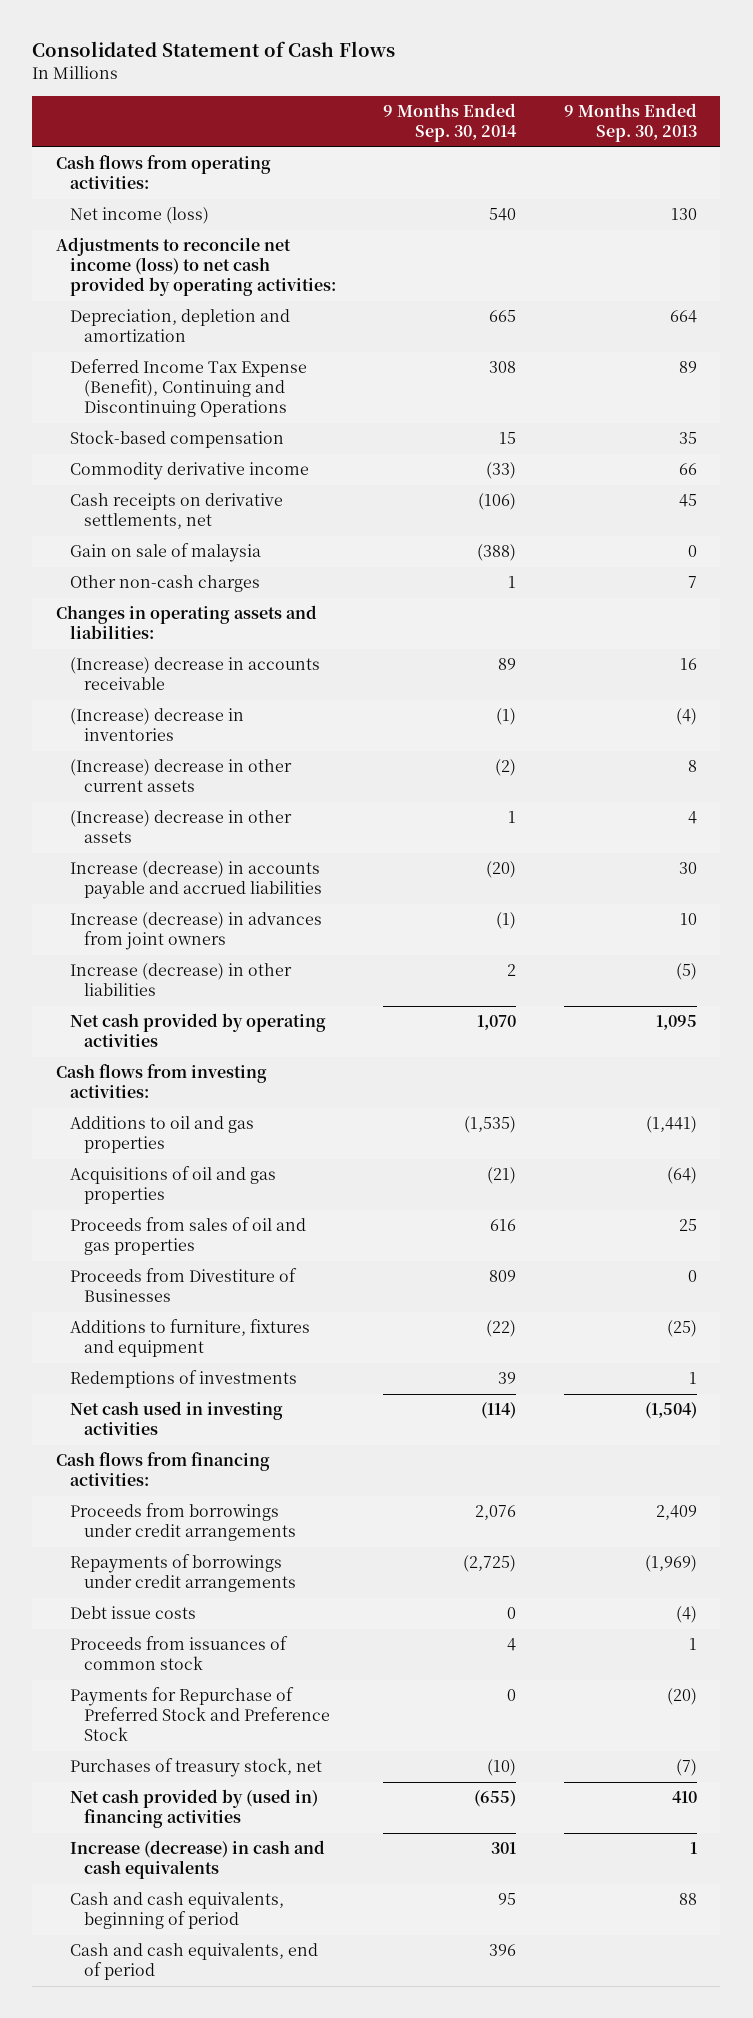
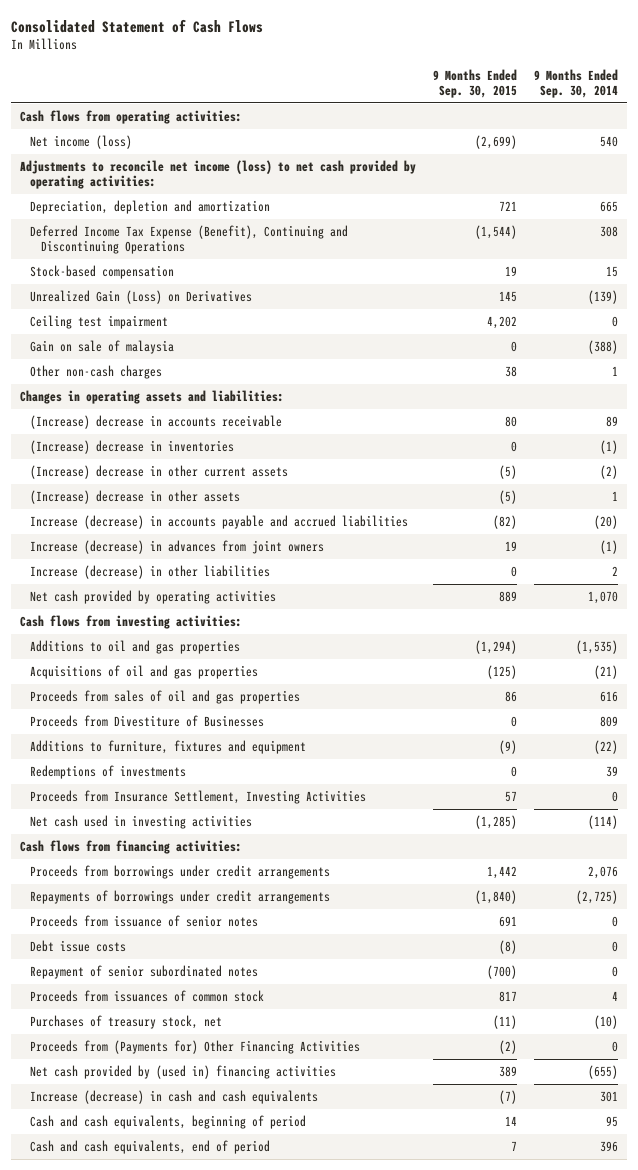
[563,103,697,142] 9 Months Ended Sep. 30, 2013 -> none
none -> [433,68,518,98] 9 Months Ended Sep. 30, 2015
[70,462,310,481] Commodity derivative income -> none
[70,493,284,530] Cash receipts on derivative settlements, net -> none
none -> [30,290,253,305] Unrealized Gain (Loss) on Derivatives
none -> [30,315,169,330] Ceiling test impairment
none -> [30,790,367,805] Proceeds from Insurance Settlement, Investing Activities
none -> [30,915,259,928] Proceeds from issuance of senior notes
none -> [30,965,259,980] Repayment of senior subordinated notes
[70,1687,330,1742] Payments for Repurchase of Preferred Stock and Preference Stock -> none
none -> [30,1040,361,1055] Proceeds from (Payments for) Other Financing Activities

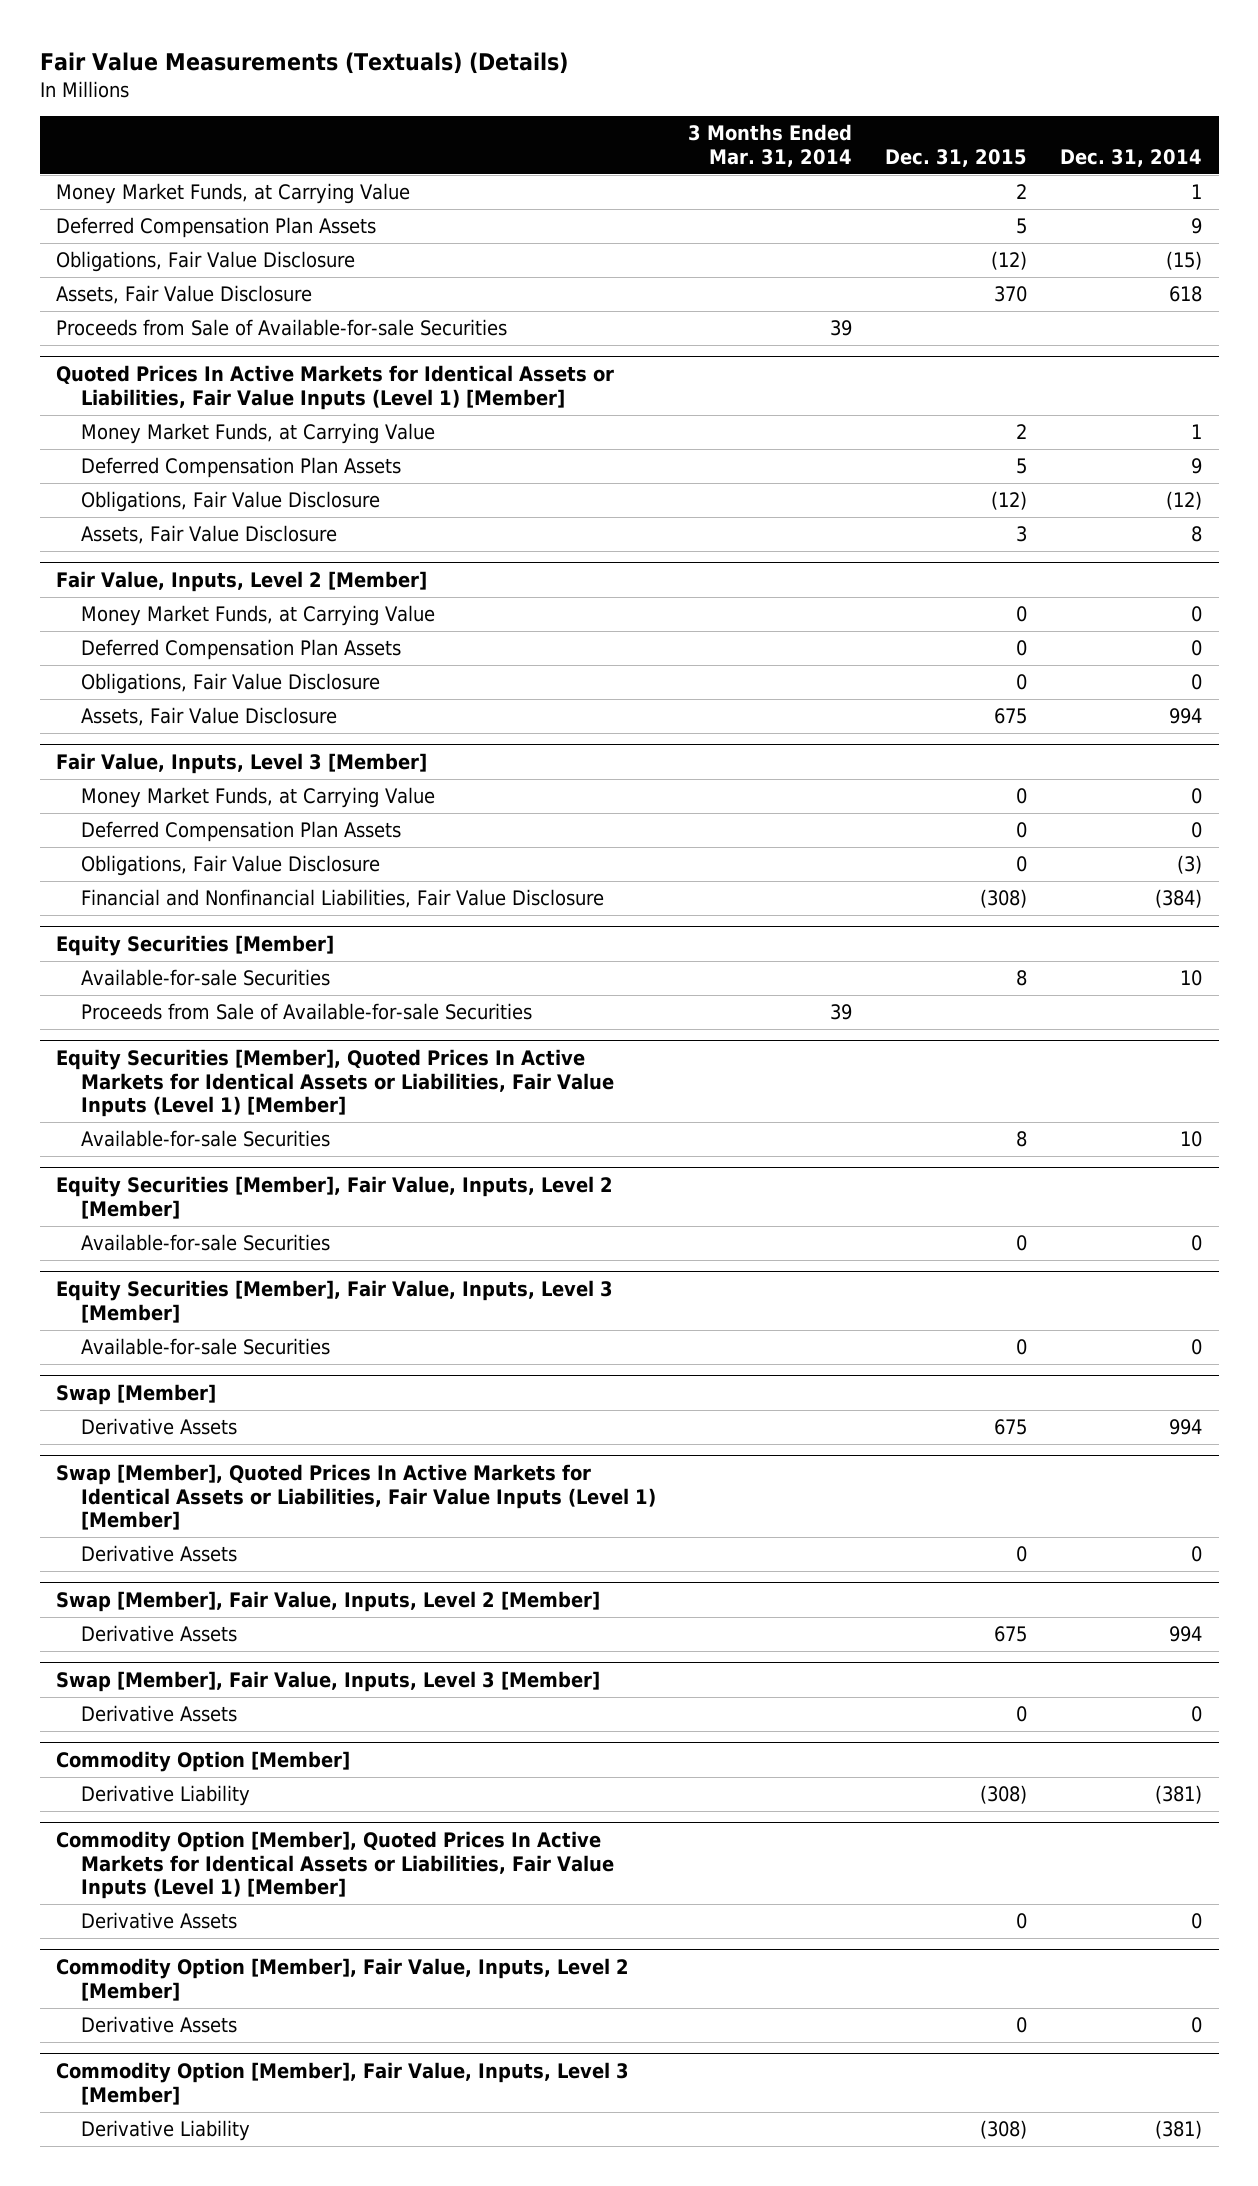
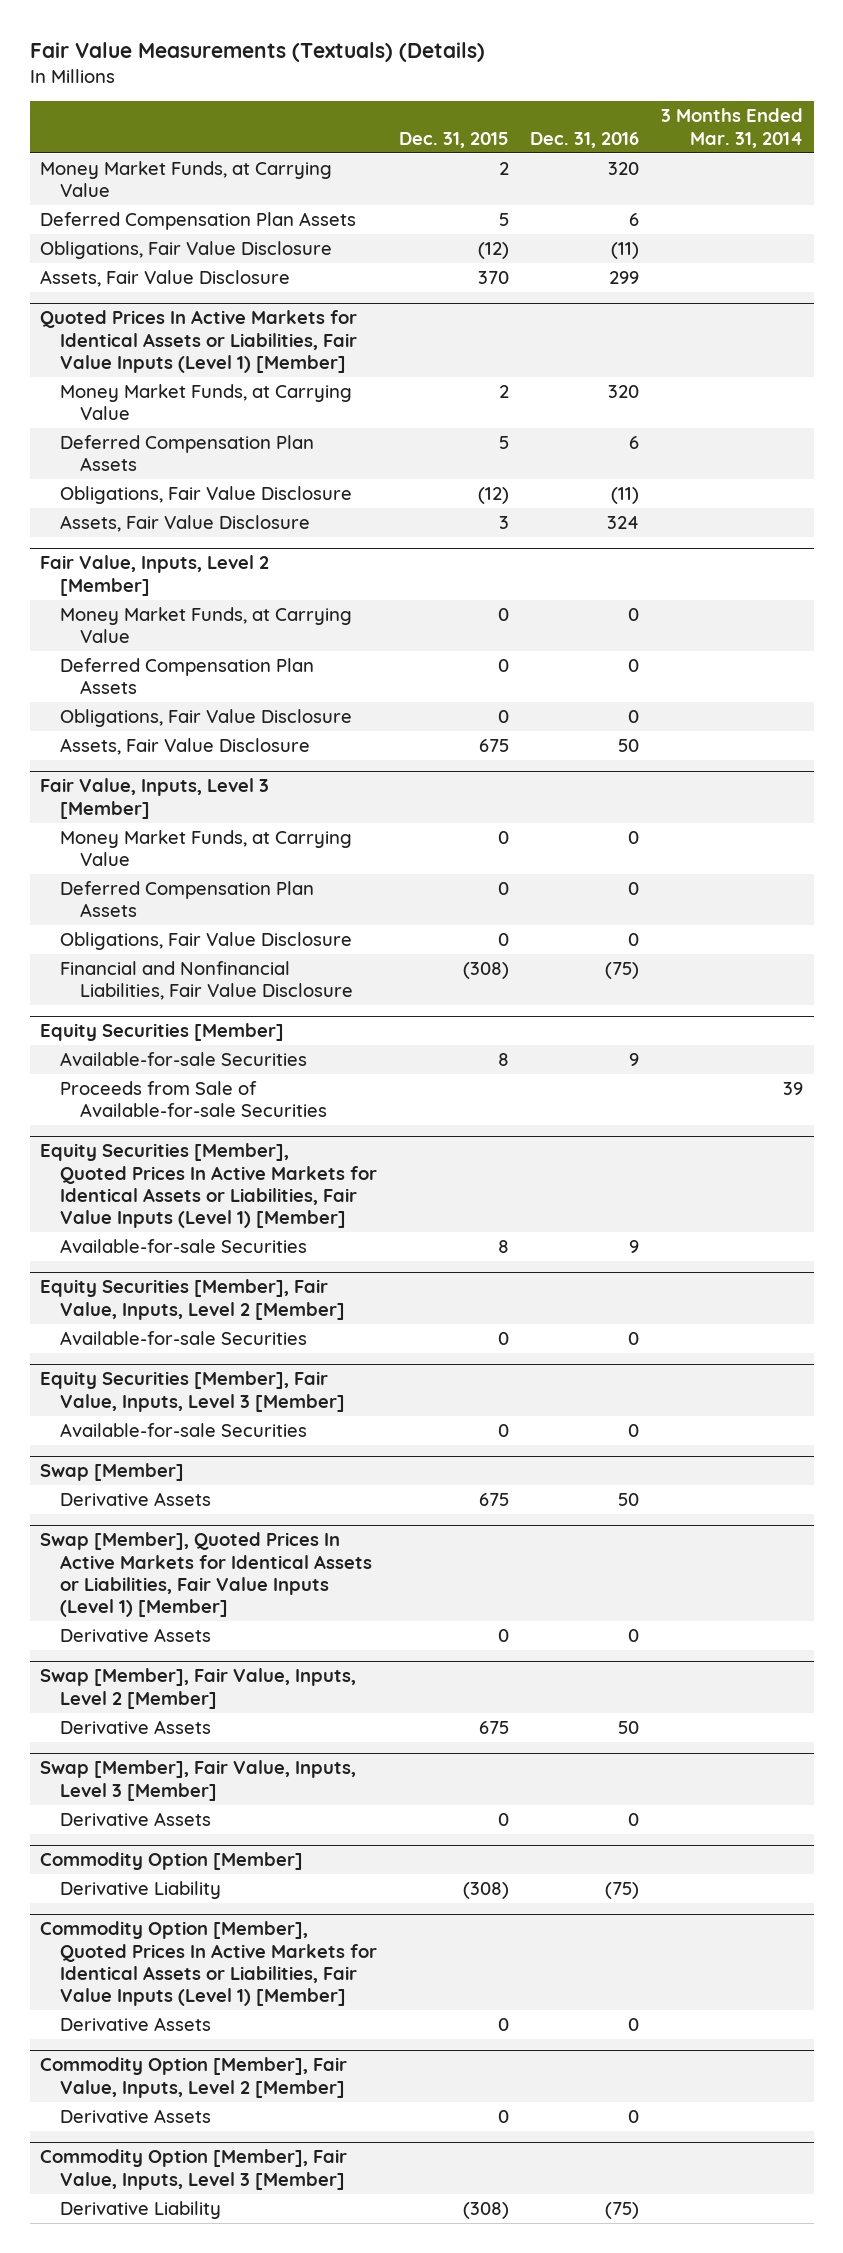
[1060,148,1203,167] Dec. 31, 2014 -> none
none -> [530,131,640,148] Dec. 31, 2016
[56,319,508,337] Proceeds from Sale of Available-for-sale Securities -> none

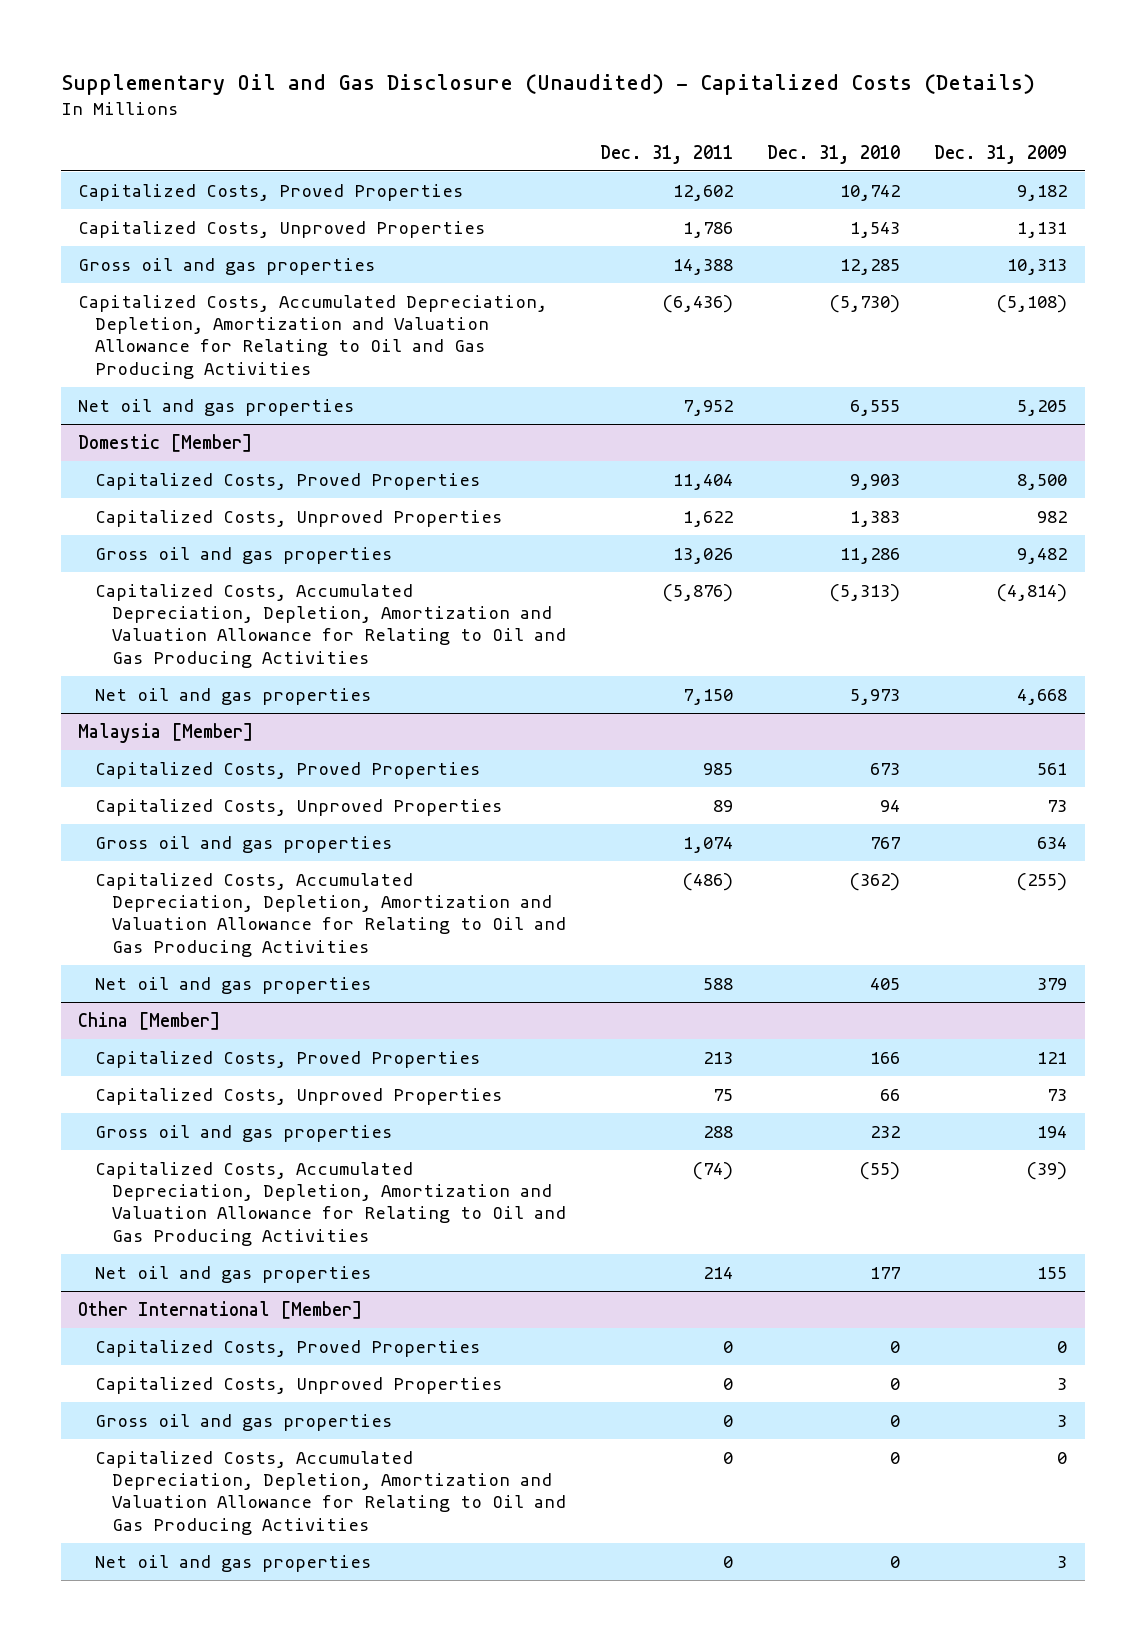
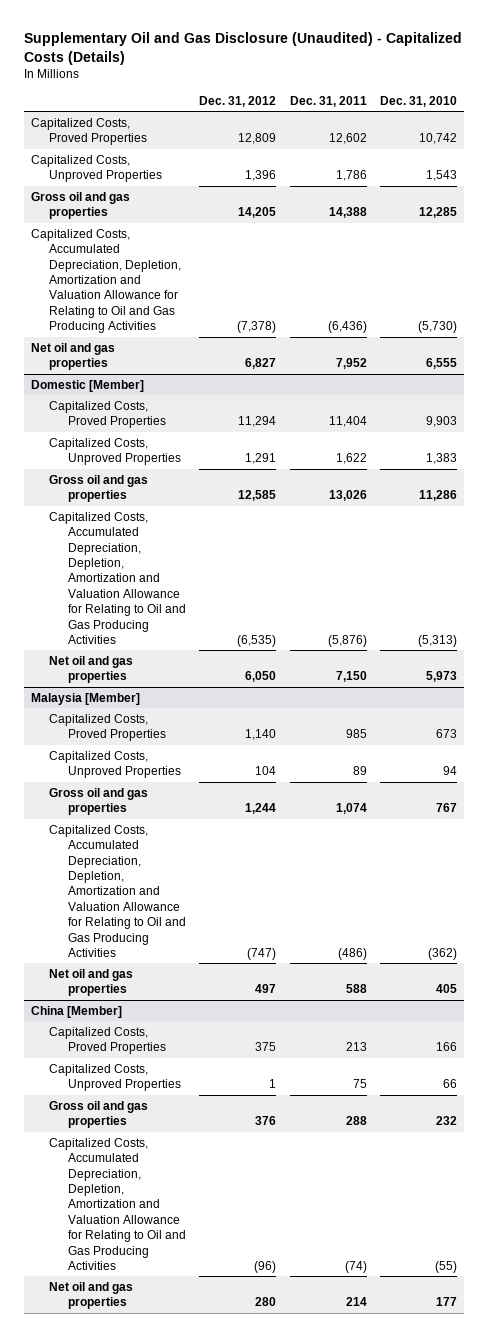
[934,144,1068,164] Dec. 31, 2009 -> none
none -> [199,95,277,107] Dec. 31, 2012
[78,1300,363,1319] Other International [Member] -> none
[95,1339,481,1357] Capitalized Costs, Proved Properties -> none
[95,1376,503,1394] Capitalized Costs, Unproved Properties -> none
[95,1413,393,1431] Gross oil and gas properties -> none
[95,1450,566,1535] Capitalized Costs, Accumulated Depreciation, Depletion, Amortization and Valuation Allowance for Relating to Oil and Gas Producing Activities -> none
[95,1554,372,1572] Net oil and gas properties -> none

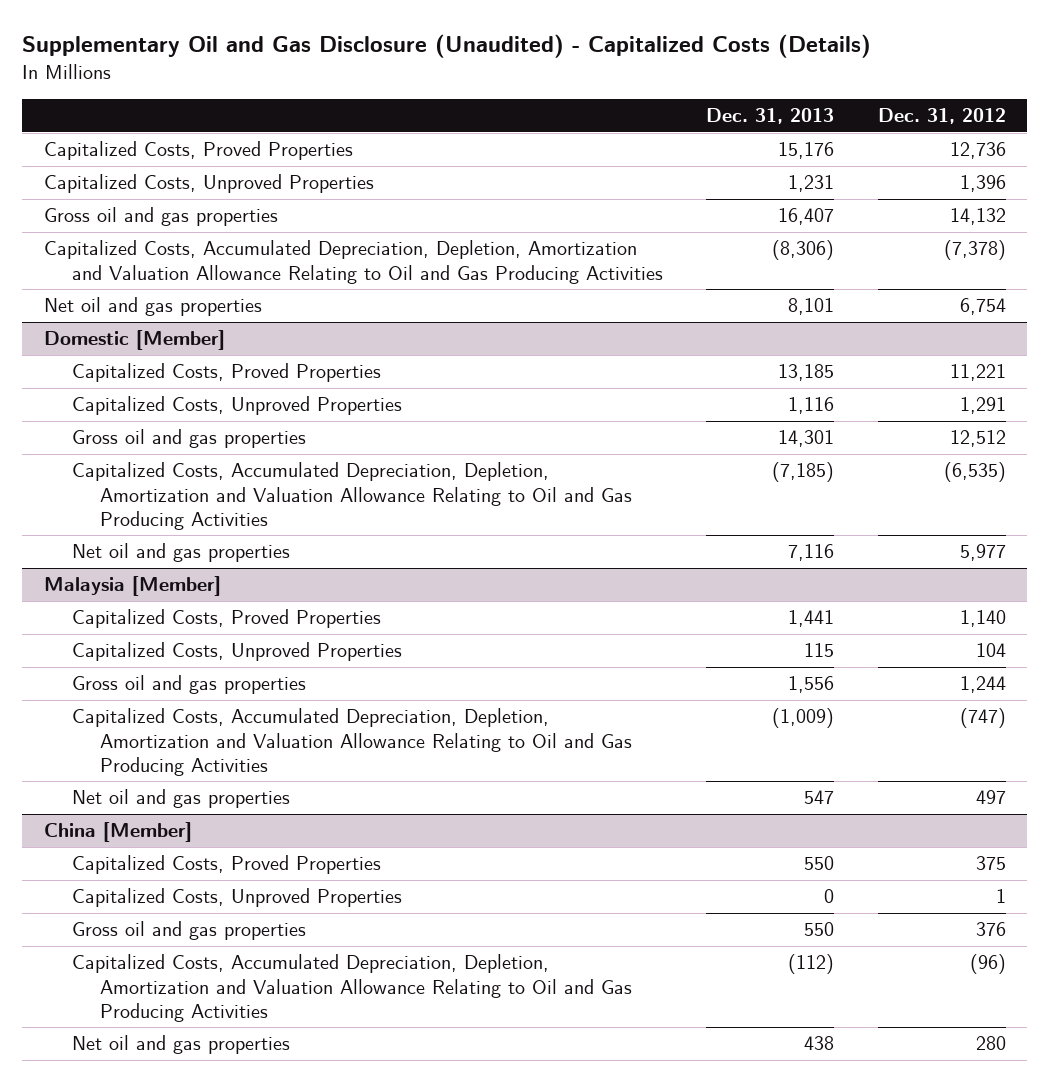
[289,95,367,107] Dec. 31, 2011 -> none
[380,95,458,107] Dec. 31, 2010 -> none
none -> [706,107,835,124] Dec. 31, 2013
[238,133,277,145] 12,809 -> [949,142,1006,160] 12,736
[238,207,277,219] 14,205 -> [949,208,1006,226] 14,132
[30,228,182,334] Capitalized Costs, Accumulated Depreciation, Depletion, Amortization and Valuation Allowance for Relating to Oil and Gas Producing Activities -> [43,240,663,284] Capitalized Costs, Accumulated Depreciation, Depletion, Amortization and Valuation Allowance Relating to Oil and Gas Producing Activities
[245,358,277,370] 6,827 -> [959,298,1006,316] 6,754
[238,416,277,428] 11,294 -> [949,364,1006,382] 11,221
[238,490,277,502] 12,585 -> [949,430,1006,448] 12,512
[49,511,186,645] Capitalized Costs, Accumulated Depreciation, Depletion, Amortization and Valuation Allowance for Relating to Oil and Gas Producing Activities -> [71,462,632,530] Capitalized Costs, Accumulated Depreciation, Depletion, Amortization and Valuation Allowance Relating to Oil and Gas Producing Activities
[245,671,277,683] 6,050 -> [959,544,1006,562] 5,977
[49,824,186,958] Capitalized Costs, Accumulated Depreciation, Depletion, Amortization and Valuation Allowance for Relating to Oil and Gas Producing Activities -> [71,708,632,776] Capitalized Costs, Accumulated Depreciation, Depletion, Amortization and Valuation Allowance Relating to Oil and Gas Producing Activities
[49,1137,186,1271] Capitalized Costs, Accumulated Depreciation, Depletion, Amortization and Valuation Allowance for Relating to Oil and Gas Producing Activities -> [71,954,632,1022] Capitalized Costs, Accumulated Depreciation, Depletion, Amortization and Valuation Allowance Relating to Oil and Gas Producing Activities

